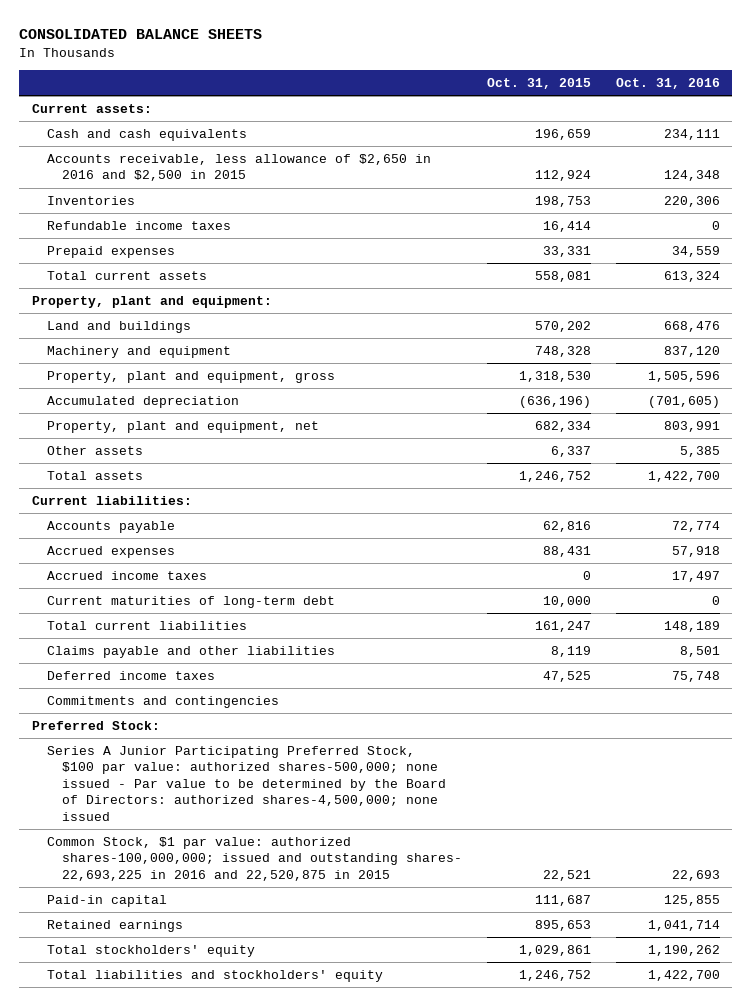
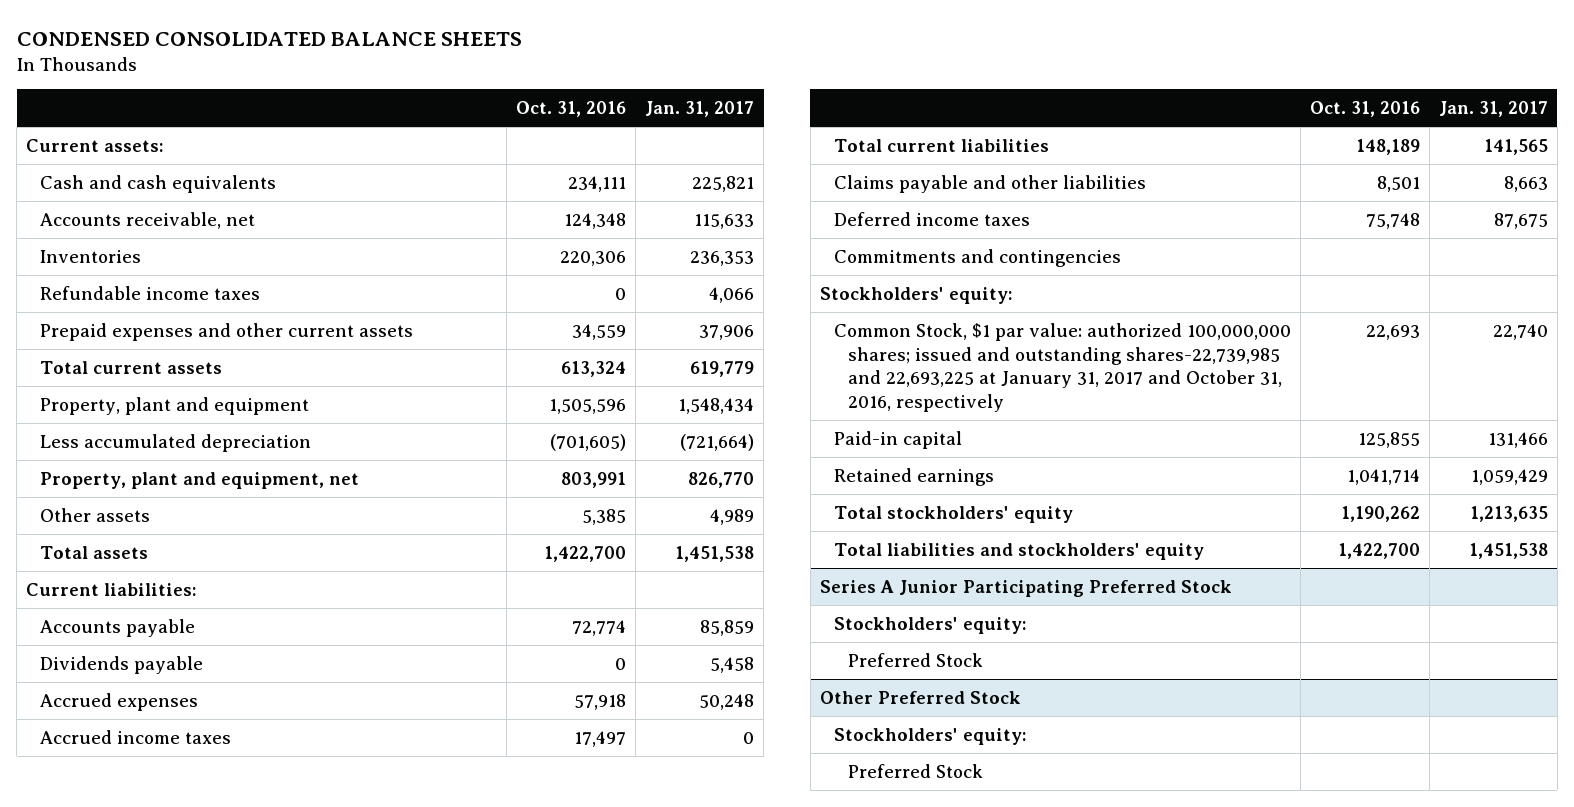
[19,29,263,40] CONSOLIDATED BALANCE SHEETS -> [16,31,522,46] CONDENSED CONSOLIDATED BALANCE SHEETS
[487,77,592,89] Oct. 31, 2015 -> none
none -> [645,101,755,118] Jan. 31, 2017
[47,153,432,182] Accounts receivable, less allowance of $2,650 in 2016 and $2,500 in 2015 -> [40,212,256,230] Accounts receivable, net
[47,245,176,258] Prepaid expenses -> [40,323,414,342] Prepaid expenses and other current assets
[31,295,272,308] Property, plant and equipment: -> none
[47,320,192,333] Land and buildings -> none
[47,345,232,358] Machinery and equipment -> none
[47,370,336,383] Property, plant and equipment, gross -> [40,397,310,416] Property, plant and equipment
[47,395,240,408] Accumulated depreciation -> [40,434,312,453] Less accumulated depreciation
none -> [40,656,204,675] Dividends payable
[47,595,336,608] Current maturities of long-term debt -> none
[31,720,160,730] Preferred Stock: -> none
[47,745,447,821] Series A Junior Participating Preferred Stock, $100 par value: authorized shares-500,000; none issued - Par value to be determined by the Board of Directors: authorized shares-4,500,000; none issued -> none
none -> [819,287,1013,305] Stockholders' equity:
[47,836,463,881] Common Stock, $1 par value: authorized shares-100,000,000; issued and outstanding shares- 22,693,225 in 2016 and 22,520,875 in 2015 -> [833,323,1291,413] Common Stock, $1 par value: authorized 100,000,000 shares; issued and outstanding shares-22,739,985 and 22,693,225 at January 31, 2017 and October 31, 2016, respectively
none -> [819,580,1232,598] Series A Junior Participating Preferred Stock
none -> [833,617,1027,635] Stockholders' equity:
none -> [847,653,983,668] Preferred Stock
none -> [819,691,1021,705] Other Preferred Stock
none -> [833,728,1027,746] Stockholders' equity:
none -> [847,764,983,779] Preferred Stock

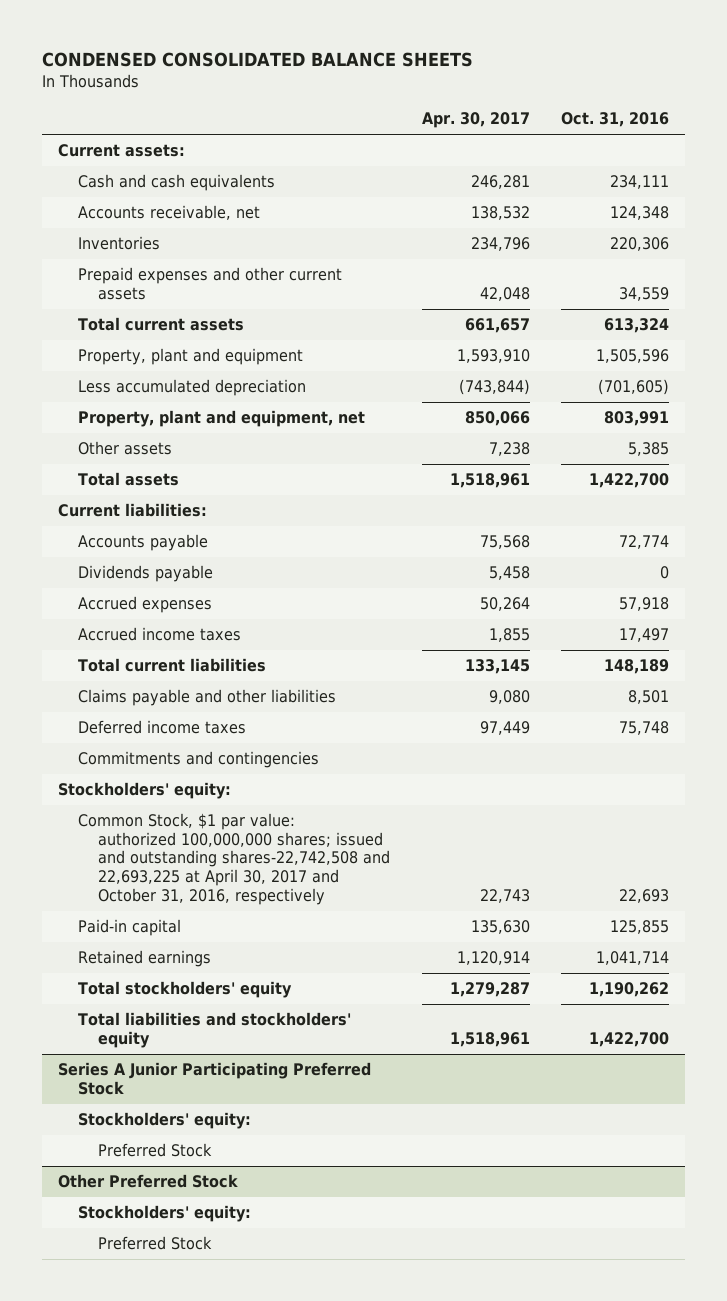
[645,101,755,118] Jan. 31, 2017 -> none
none -> [421,112,530,129] Apr. 30, 2017
[40,286,261,301] Refundable income taxes -> none
[833,323,1291,413] Common Stock, $1 par value: authorized 100,000,000 shares; issued and outstanding shares-22,739,985 and 22,693,225 at January 31, 2017 and October 31, 2016, respectively -> [77,813,391,905] Common Stock, $1 par value: authorized 100,000,000 shares; issued and outstanding shares-22,742,508 and 22,693,225 at April 30, 2017 and October 31, 2016, respectively

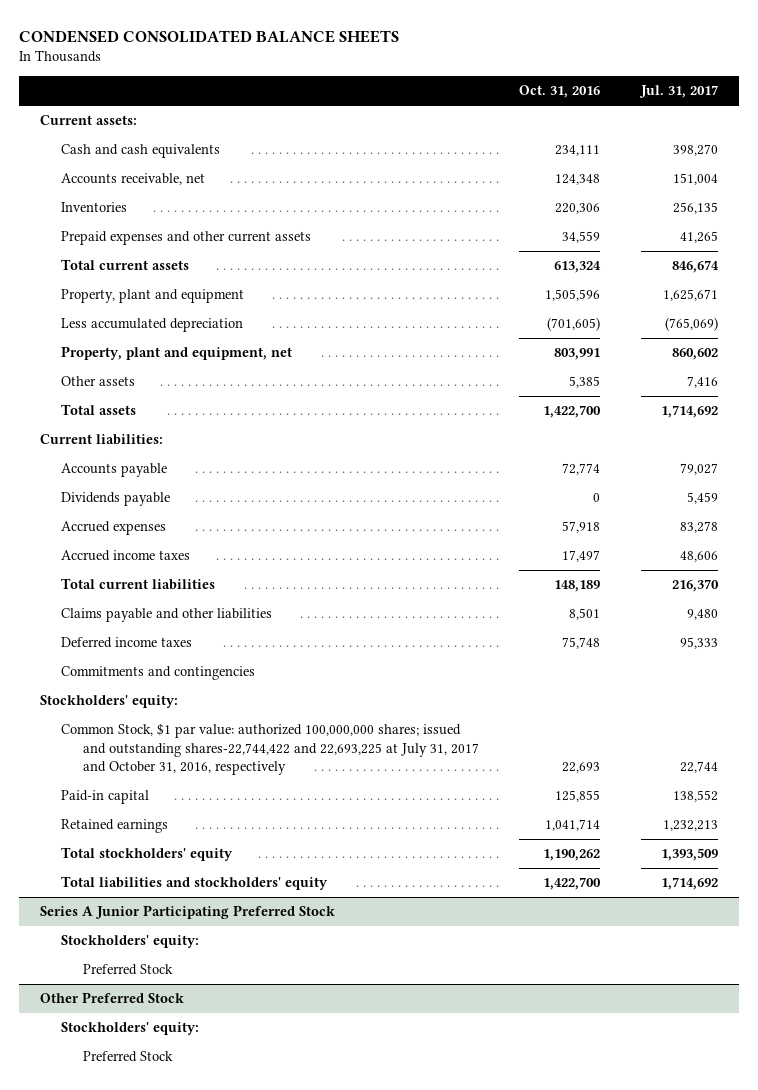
[421,112,530,129] Apr. 30, 2017 -> none
none -> [639,85,719,99] Jul. 31, 2017
[77,813,391,905] Common Stock, $1 par value: authorized 100,000,000 shares; issued and outstanding shares-22,742,508 and 22,693,225 at April 30, 2017 and October 31, 2016, respectively -> [61,723,479,776] Common Stock, $1 par value: authorized 100,000,000 shares; issued and outstanding shares-22,744,422 and 22,693,225 at July 31, 2017 and October 31, 2016, respectively

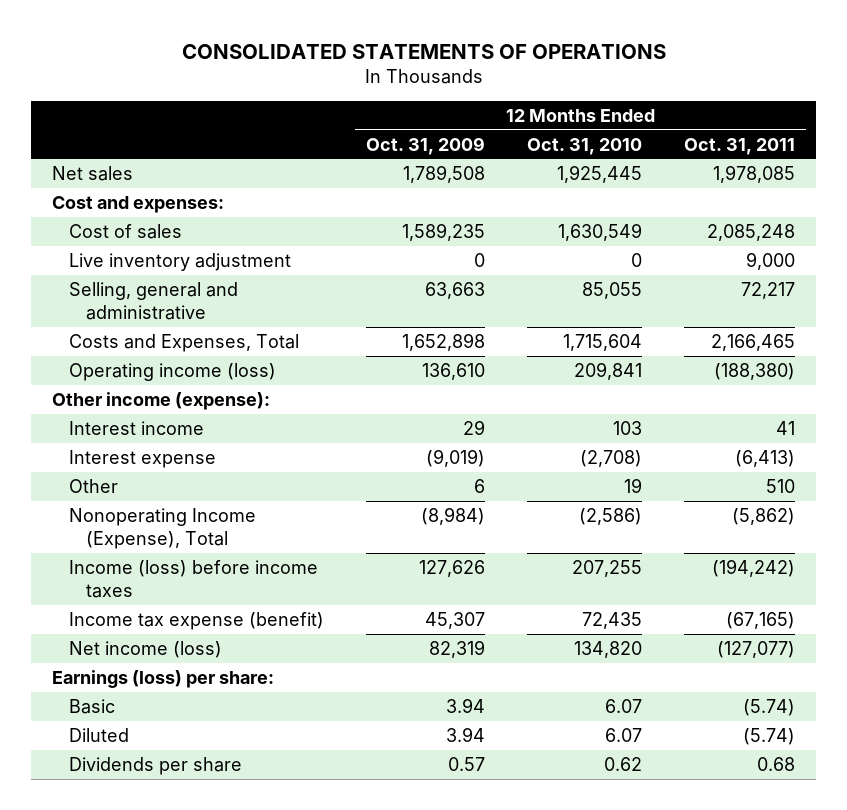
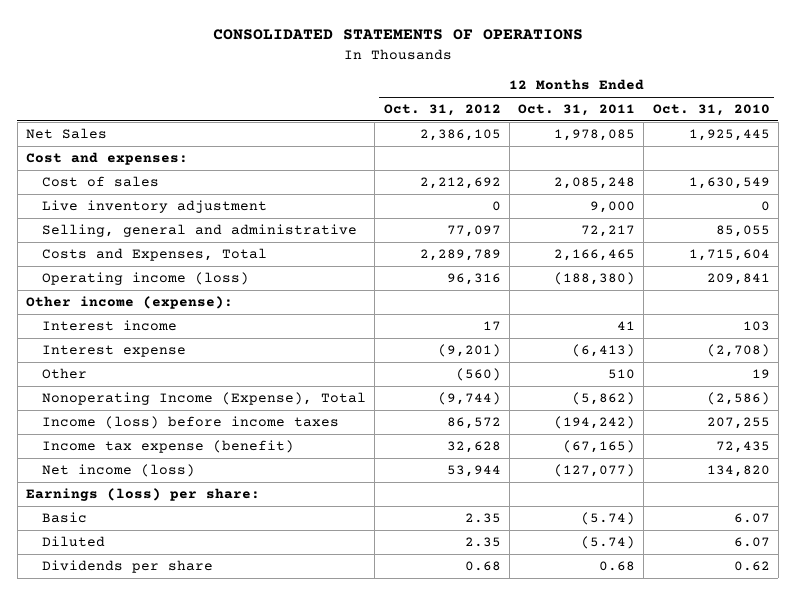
[365,136,485,155] Oct. 31, 2009 -> none
none -> [383,104,501,117] Oct. 31, 2012
[51,165,133,181] Net sales -> [25,128,107,140] Net Sales

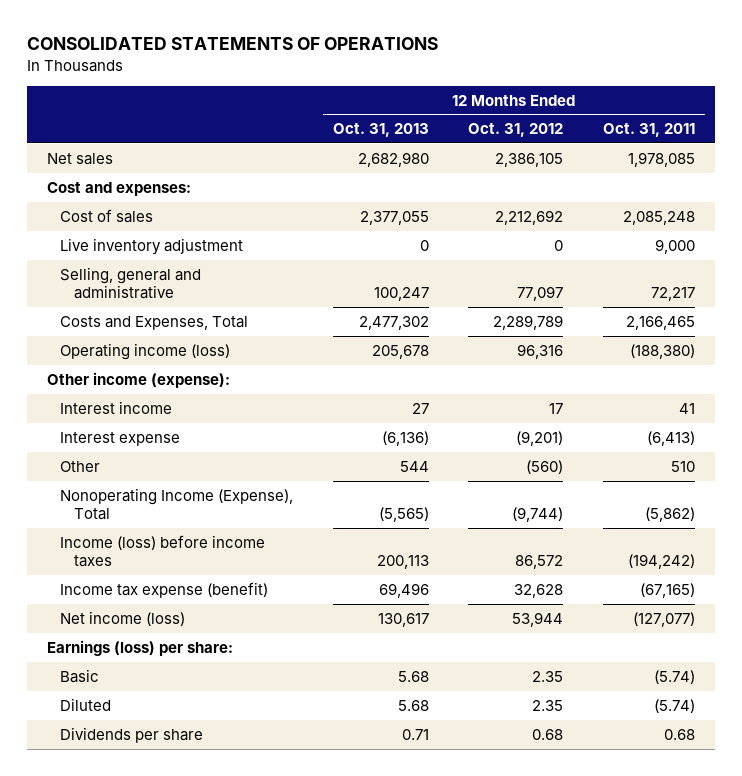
[652,104,770,117] Oct. 31, 2010 -> none
none -> [332,123,429,138] Oct. 31, 2013
[25,128,107,140] Net Sales -> [46,152,113,165] Net sales

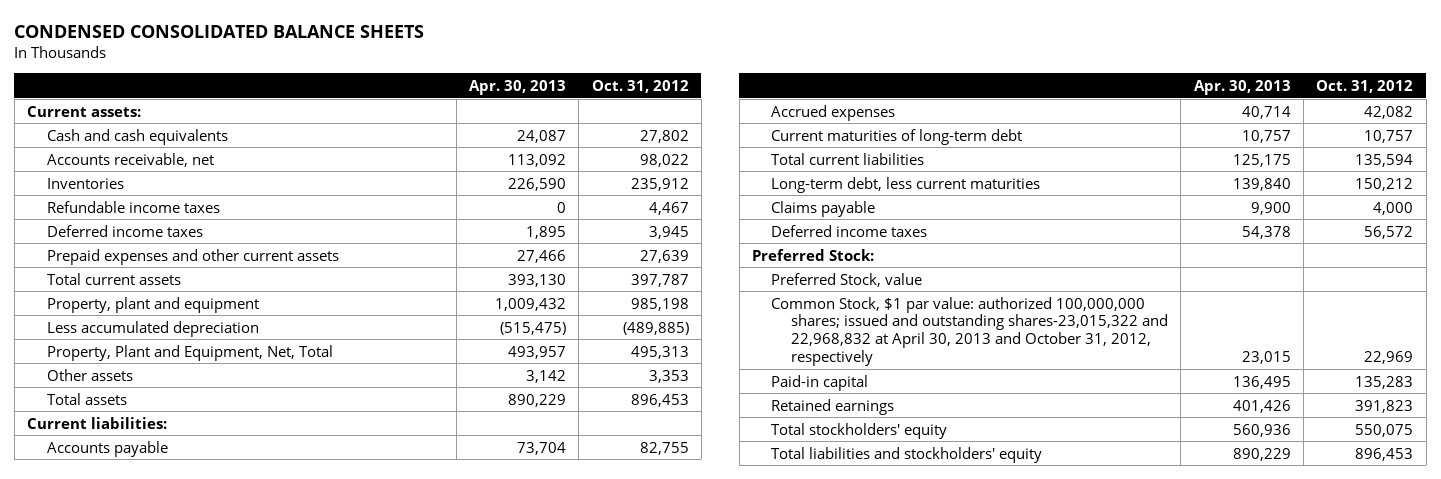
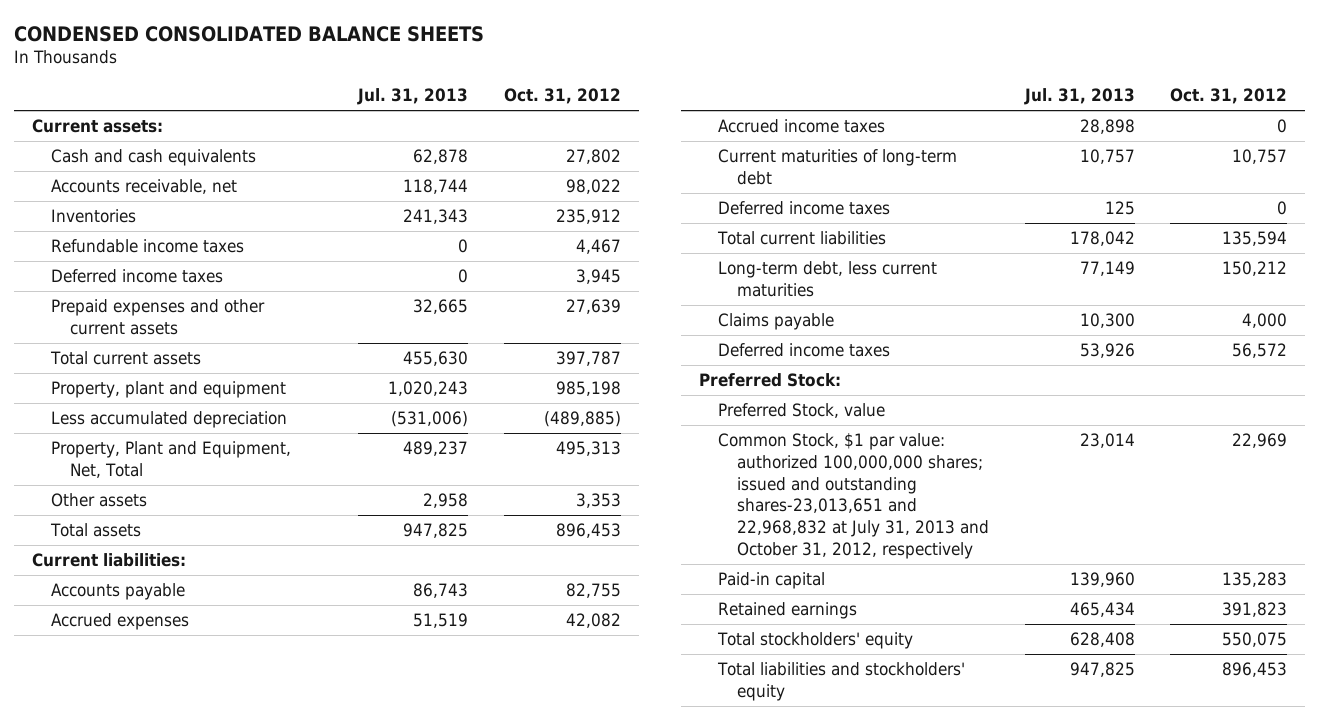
[468,79,566,95] Apr. 30, 2013 -> none
none -> [356,88,468,106] Jul. 31, 2013
none -> [717,119,885,134] Accrued income taxes
none -> [717,201,890,216] Deferred income taxes
[771,296,1169,367] Common Stock, $1 par value: authorized 100,000,000 shares; issued and outstanding shares-23,015,322 and 22,968,832 at April 30, 2013 and October 31, 2012, respectively -> [717,433,989,559] Common Stock, $1 par value: authorized 100,000,000 shares; issued and outstanding shares-23,013,651 and 22,968,832 at July 31, 2013 and October 31, 2012, respectively

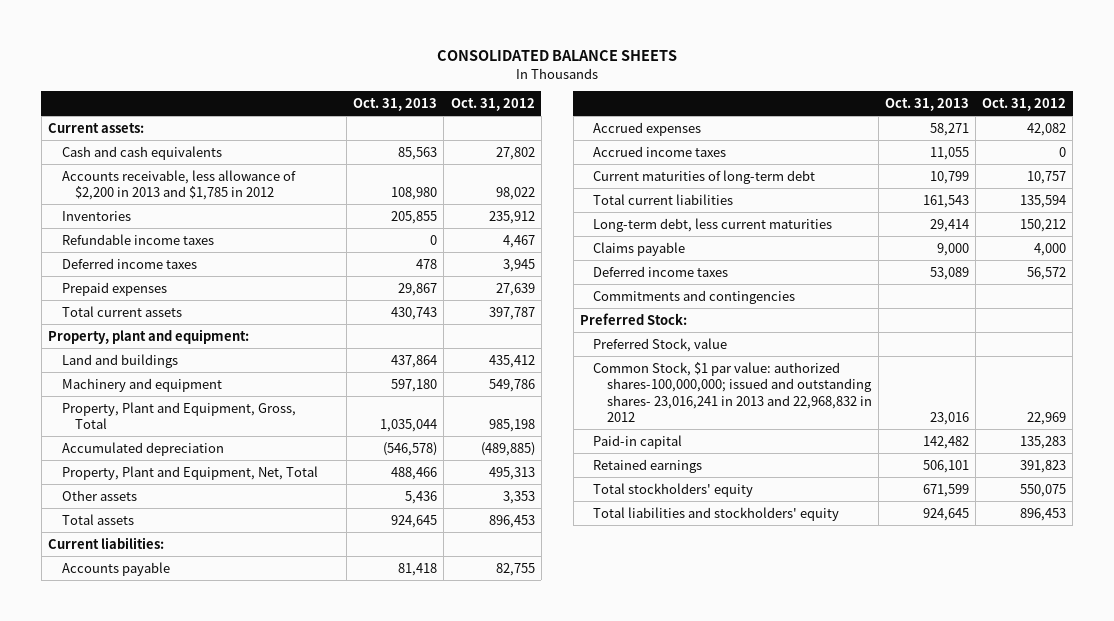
[14,25,485,42] CONDENSED CONSOLIDATED BALANCE SHEETS -> [437,50,678,62] CONSOLIDATED BALANCE SHEETS
[356,88,468,106] Jul. 31, 2013 -> none
none -> [353,97,438,111] Oct. 31, 2013
[51,179,238,195] Accounts receivable, net -> [61,169,296,201] Accounts receivable, less allowance of $2,200 in 2013 and $1,785 in 2012
[51,299,266,335] Prepaid expenses and other current assets -> [61,281,167,296] Prepaid expenses
none -> [48,328,250,344] Property, plant and equipment:
none -> [61,353,178,368] Land and buildings
none -> [61,377,222,392] Machinery and equipment
[51,381,287,399] Property, plant and equipment -> [61,401,296,430] Property, Plant and Equipment, Gross, Total
[51,411,288,429] Less accumulated depreciation -> [61,441,224,456] Accumulated depreciation
[717,201,890,216] Deferred income taxes -> none
none -> [593,289,796,304] Commitments and contingencies
[717,433,989,559] Common Stock, $1 par value: authorized 100,000,000 shares; issued and outstanding shares-23,013,651 and 22,968,832 at July 31, 2013 and October 31, 2012, respectively -> [593,361,872,423] Common Stock, $1 par value: authorized shares-100,000,000; issued and outstanding shares- 23,016,241 in 2013 and 22,968,832 in 2012

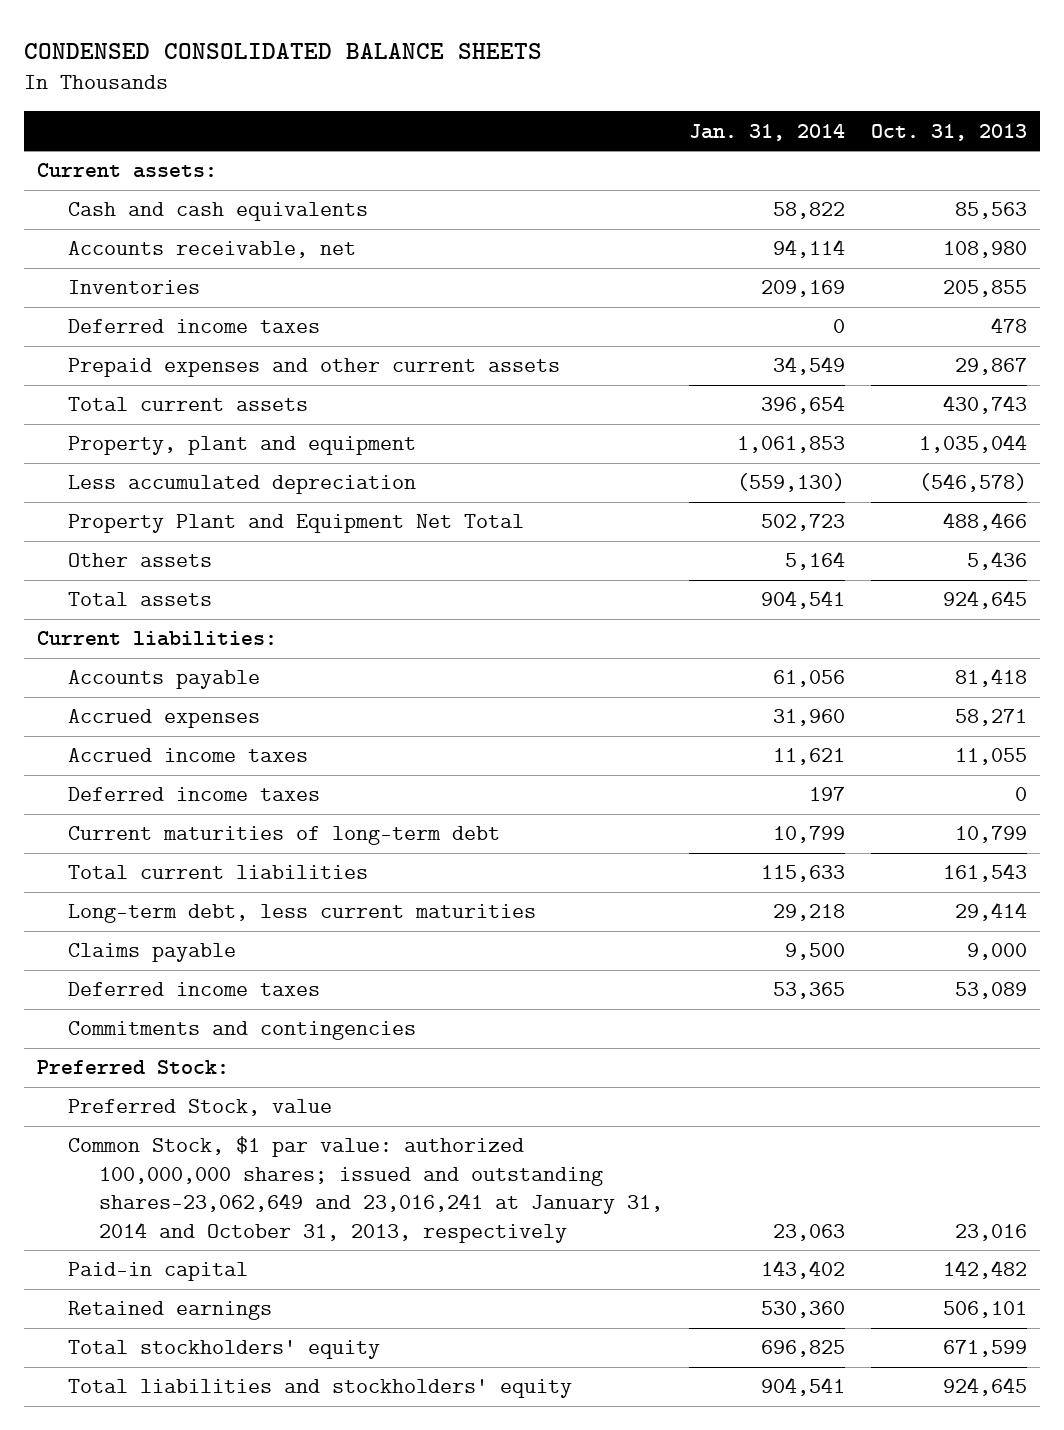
[437,50,678,62] CONSOLIDATED BALANCE SHEETS -> [23,42,542,59] CONDENSED CONSOLIDATED BALANCE SHEETS
[450,97,535,111] Oct. 31, 2012 -> none
none -> [689,123,846,141] Jan. 31, 2014
[61,169,296,201] Accounts receivable, less allowance of $2,200 in 2013 and $1,785 in 2012 -> [67,241,356,259] Accounts receivable, net
[61,233,214,245] Refundable income taxes -> none
[61,281,167,296] Prepaid expenses -> [67,358,560,378] Prepaid expenses and other current assets
[48,328,250,344] Property, plant and equipment: -> none
[61,353,178,368] Land and buildings -> none
[61,377,222,392] Machinery and equipment -> none
[61,401,296,430] Property, Plant and Equipment, Gross, Total -> [67,436,416,456] Property, plant and equipment
[61,441,224,456] Accumulated depreciation -> [67,475,416,495] Less accumulated depreciation
[61,465,318,480] Property, Plant and Equipment, Net, Total -> [67,514,524,534] Property Plant and Equipment Net Total
none -> [67,787,320,802] Deferred income taxes
[593,361,872,423] Common Stock, $1 par value: authorized shares-100,000,000; issued and outstanding shares- 23,016,241 in 2013 and 22,968,832 in 2012 -> [67,1136,664,1243] Common Stock, $1 par value: authorized 100,000,000 shares; issued and outstanding shares-23,062,649 and 23,016,241 at January 31, 2014 and October 31, 2013, respectively

